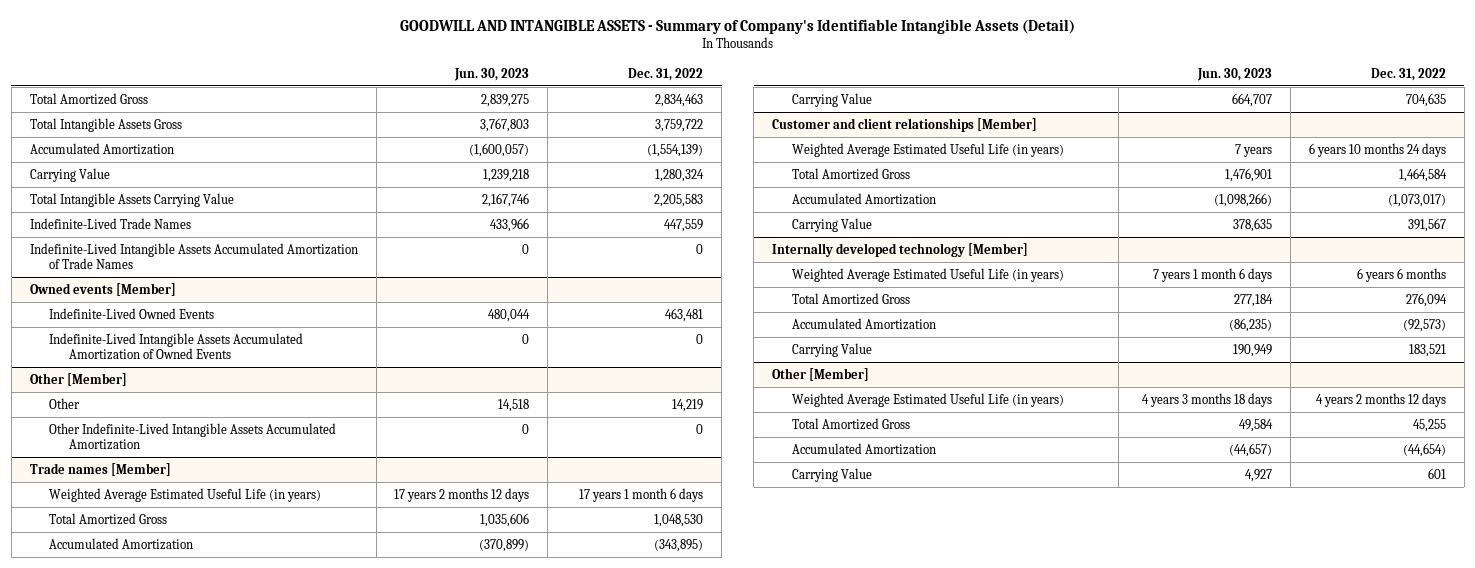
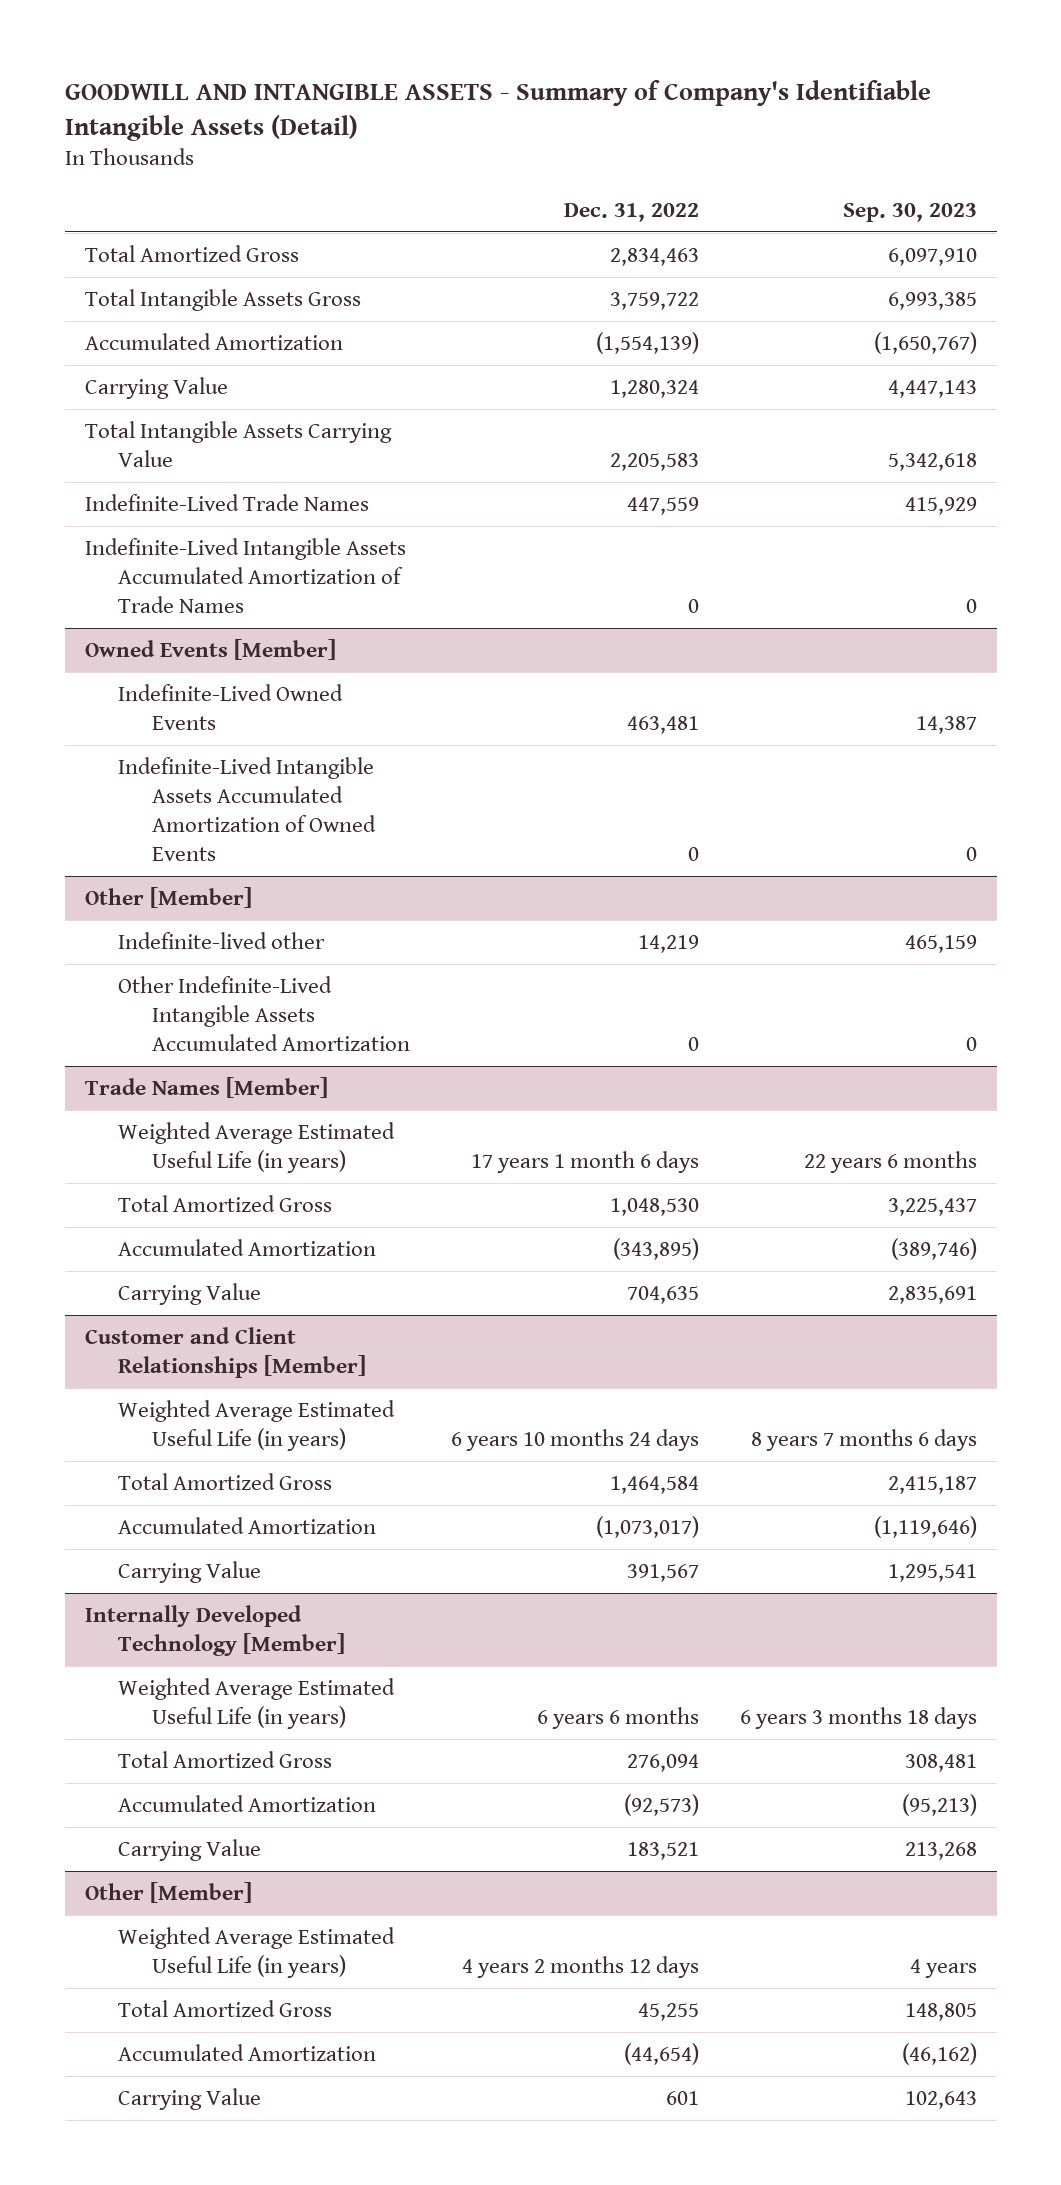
[454,67,530,81] Jun. 30, 2023 -> none
none -> [842,202,977,222] Sep. 30, 2023
[29,282,176,296] Owned events [Member] -> [84,639,336,661] Owned Events [Member]
[49,397,81,409] Other -> [118,932,326,950] Indefinite-lived other
[29,462,171,476] Trade names [Member] -> [84,1077,328,1099] Trade Names [Member]
[772,117,1038,132] Customer and client relationships [Member] -> [84,1327,367,1378] Customer and Client Relationships [Member]
[772,242,1029,257] Internally developed technology [Member] -> [84,1605,346,1656] Internally Developed Technology [Member]

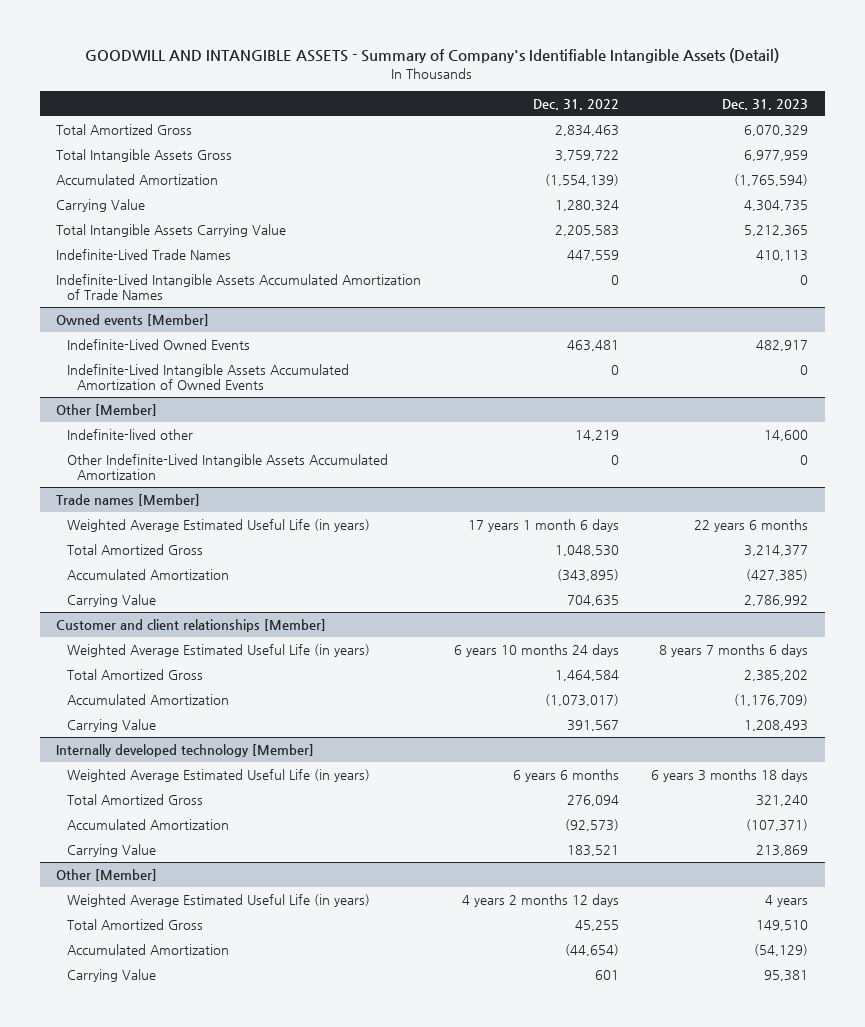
[842,202,977,222] Sep. 30, 2023 -> none
none -> [722,98,809,110] Dec. 31, 2023
[84,639,336,661] Owned Events [Member] -> [56,313,210,326] Owned events [Member]
[84,1077,328,1099] Trade Names [Member] -> [56,493,201,506] Trade names [Member]
[84,1327,367,1378] Customer and Client Relationships [Member] -> [56,618,327,632] Customer and client relationships [Member]
[84,1605,346,1656] Internally Developed Technology [Member] -> [56,743,315,757] Internally developed technology [Member]

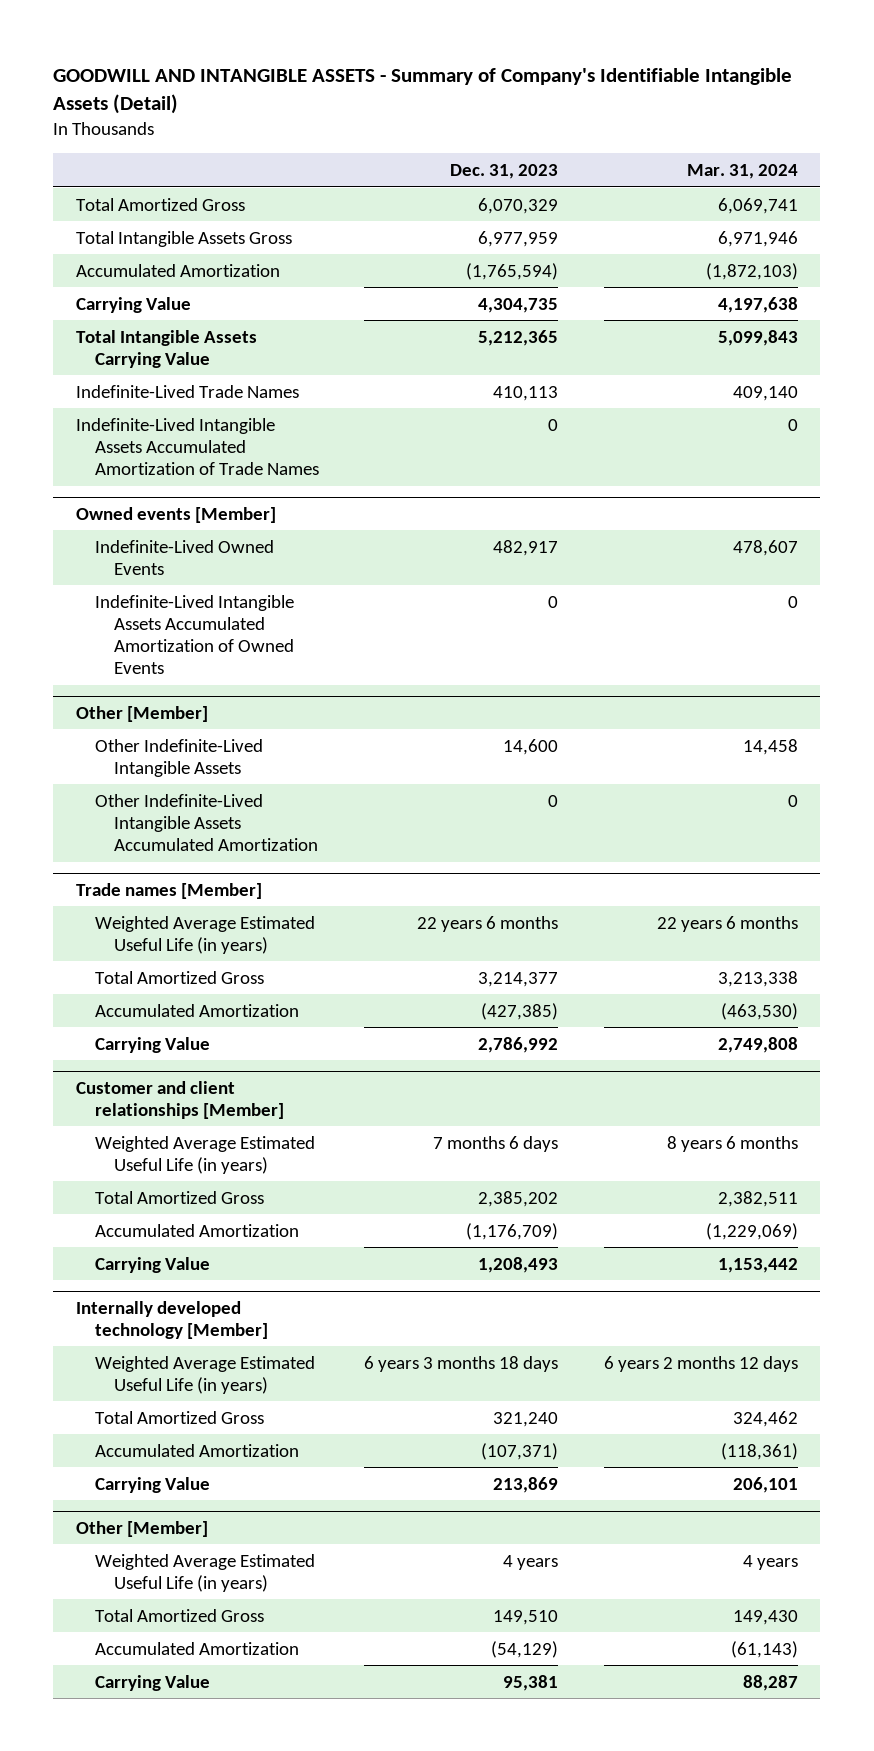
[532,98,619,110] Dec. 31, 2022 -> none
none -> [686,163,798,179] Mar. 31, 2024
[66,428,193,440] Indefinite-lived other -> [94,738,263,777] Other Indefinite-Lived Intangible Assets
[659,643,809,657] 8 years 7 months 6 days -> [433,1135,559,1152] 7 months 6 days

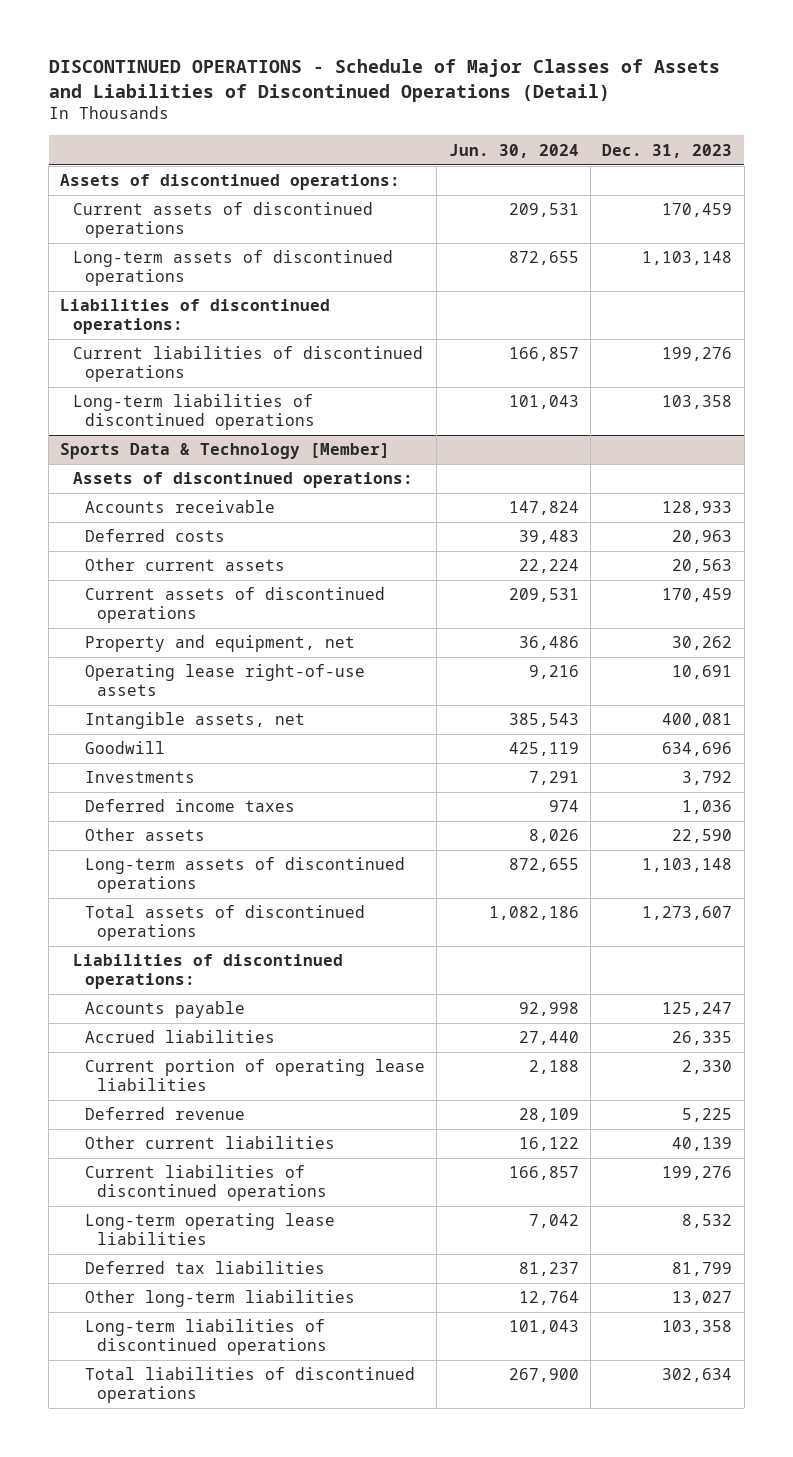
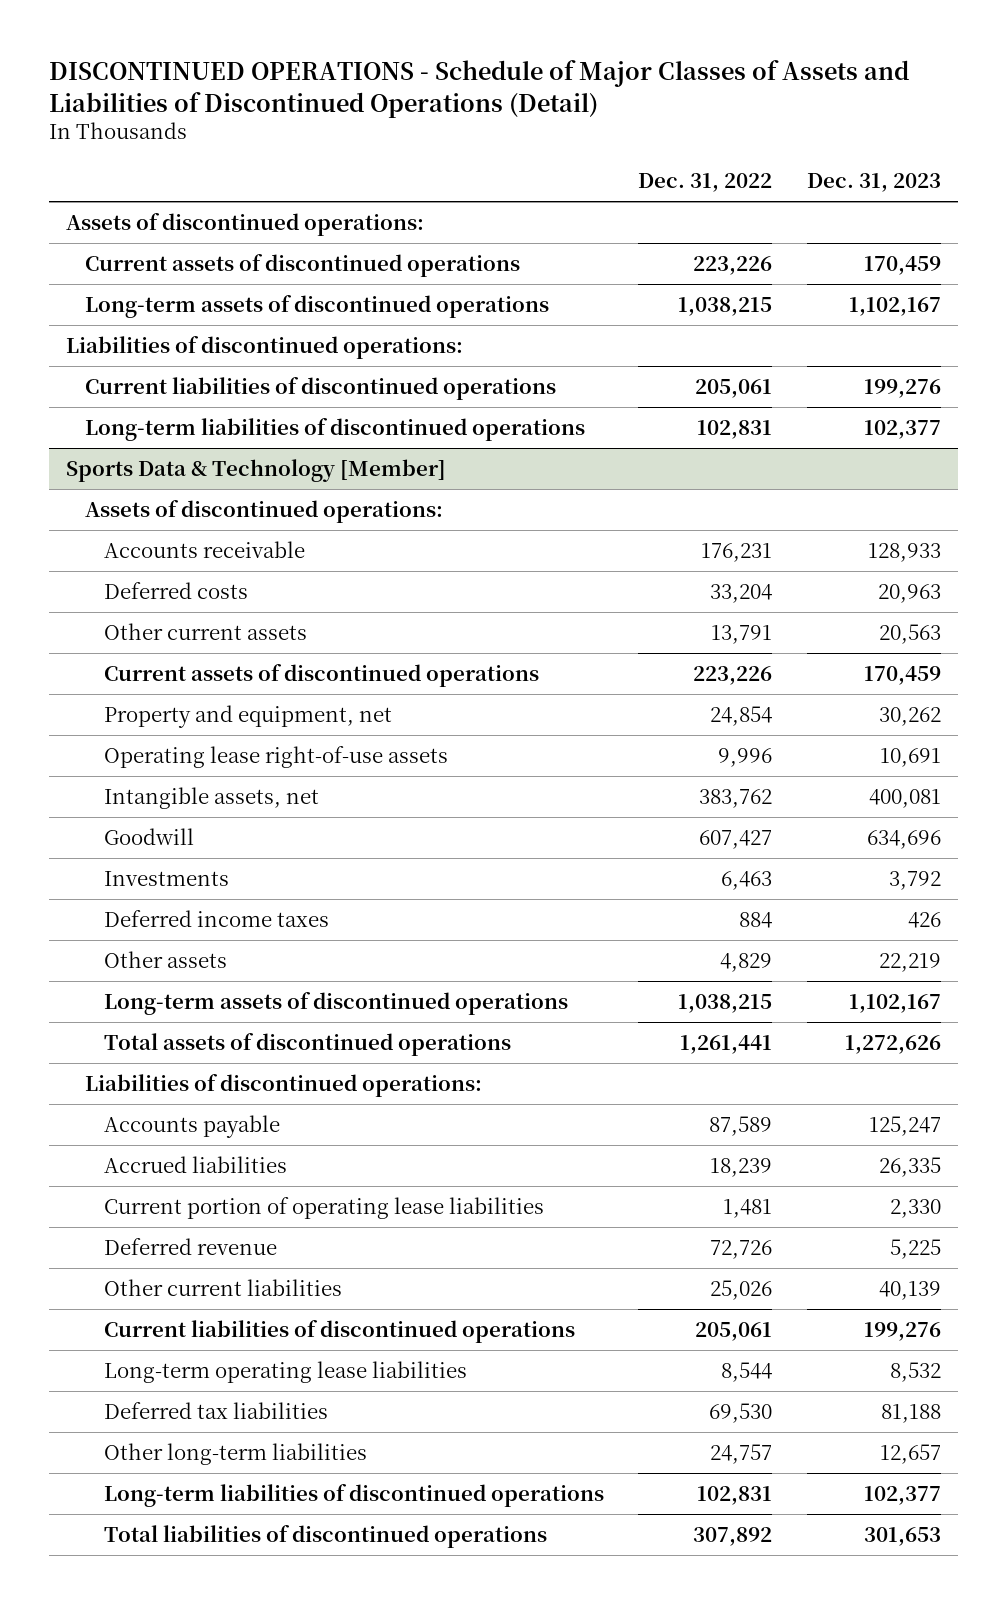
[448,143,579,158] Jun. 30, 2024 -> none
none -> [638,172,773,192] Dec. 31, 2022
[642,251,733,266] 1,103,148 -> [849,297,942,317] 1,102,167
[662,395,733,410] 103,358 -> [864,420,942,440] 102,377
[682,800,733,815] 1,036 -> [908,912,942,929] 426
[672,829,733,844] 22,590 -> [879,953,942,973] 22,219
[642,858,733,873] 1,103,148 -> [849,994,942,1014] 1,102,167
[642,906,733,921] 1,273,607 -> [845,1035,942,1055] 1,272,626
[672,1262,733,1277] 81,799 -> [881,1404,942,1424] 81,188
[672,1291,733,1306] 13,027 -> [880,1444,942,1465] 12,657
[662,1320,733,1335] 103,358 -> [864,1486,942,1506] 102,377
[662,1368,733,1383] 302,634 -> [864,1527,942,1547] 301,653

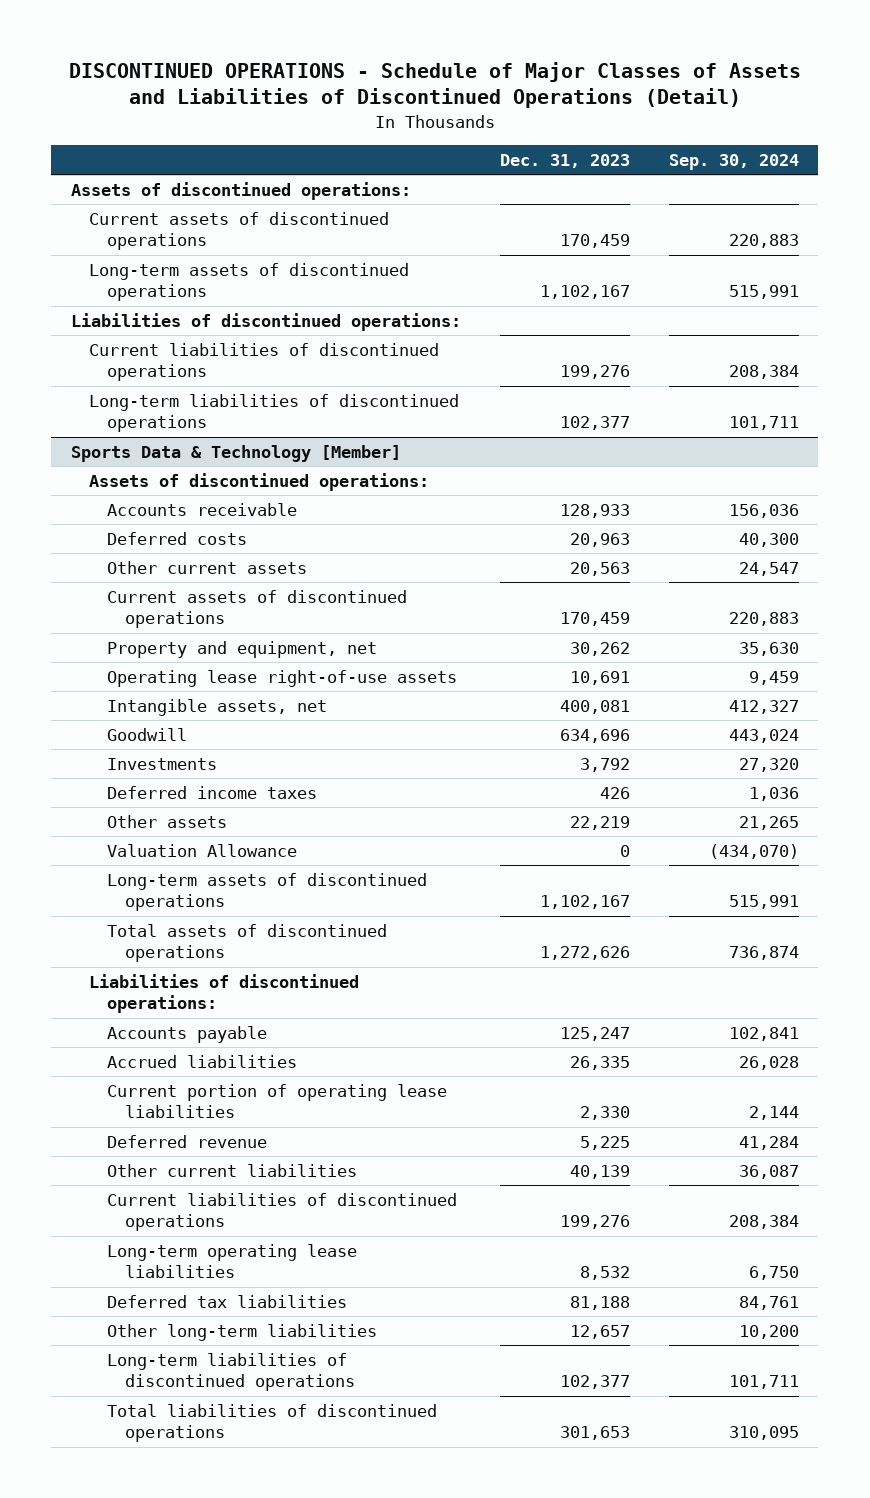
[638,172,773,192] Dec. 31, 2022 -> none
none -> [668,153,799,170] Sep. 30, 2024
none -> [106,843,297,857] Valuation Allowance

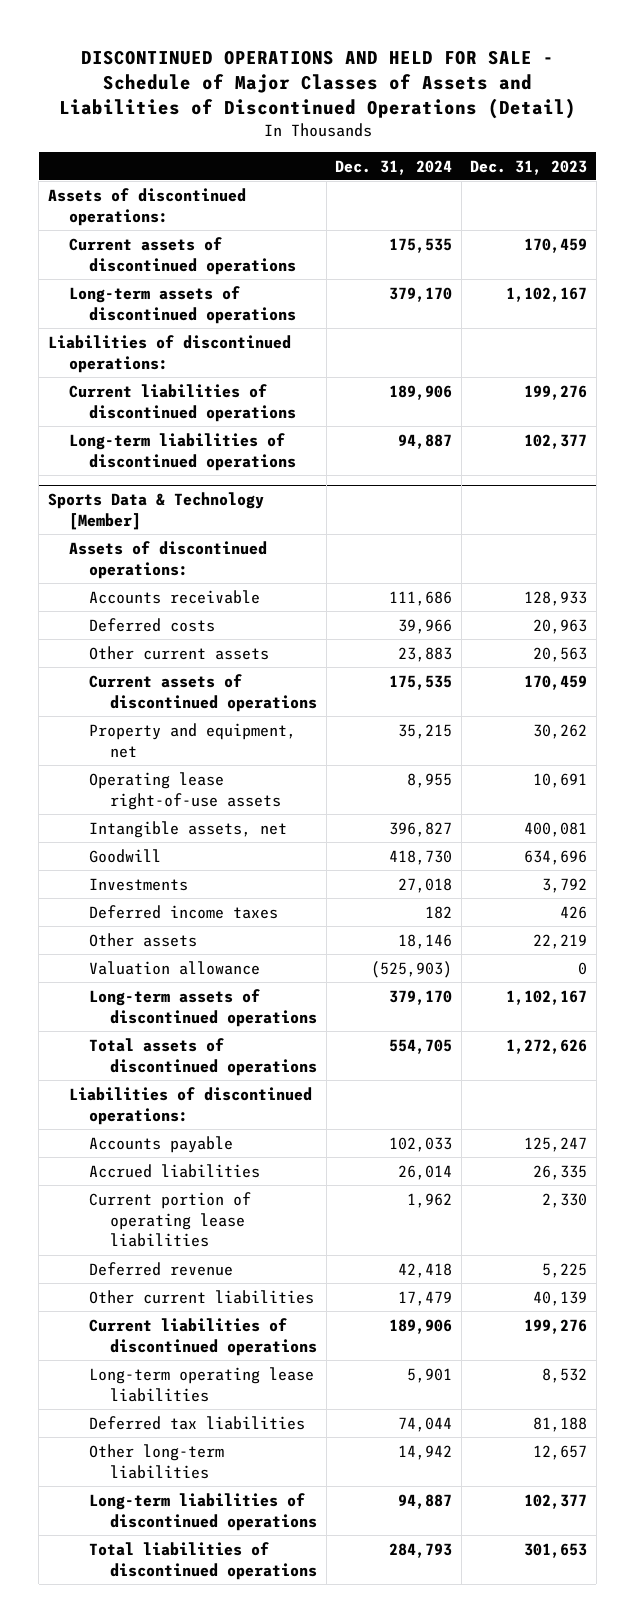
[68,61,801,109] DISCONTINUED OPERATIONS - Schedule of Major Classes of Assets and Liabilities of Discontinued Operations (Detail) -> [58,49,576,119] DISCONTINUED OPERATIONS AND HELD FOR SALE - Schedule of Major Classes of Assets and Liabilities of Discontinued Operations (Detail)
[668,153,799,170] Sep. 30, 2024 -> none
none -> [335,159,453,175] Dec. 31, 2024
[106,843,297,857] Valuation Allowance -> [89,960,261,975] Valuation allowance

